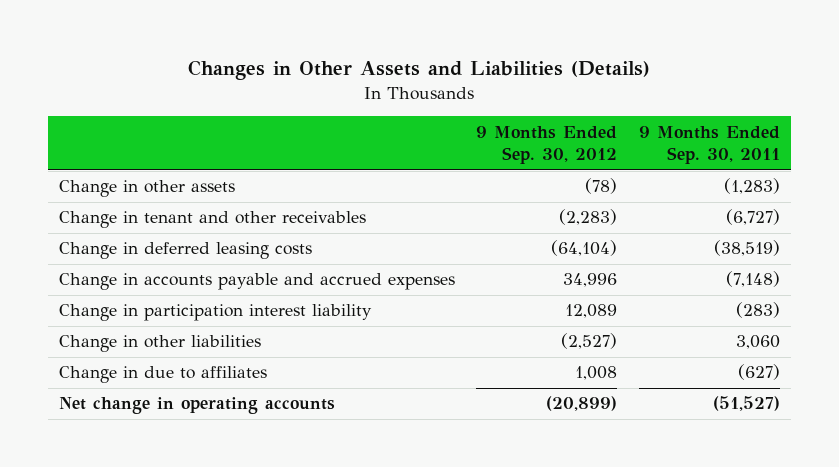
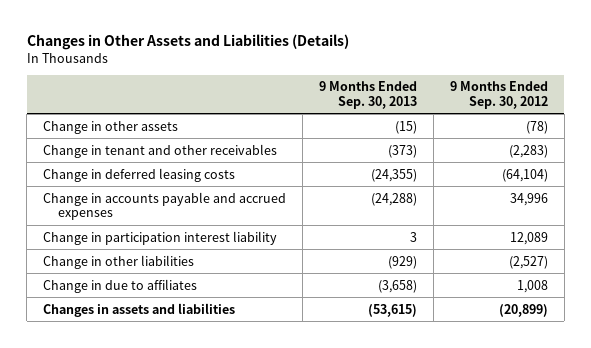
[639,125,781,165] 9 Months Ended Sep. 30, 2011 -> none
none -> [319,81,418,109] 9 Months Ended Sep. 30, 2013
[58,397,335,415] Net change in operating accounts -> [43,302,236,317] Changes in assets and liabilities

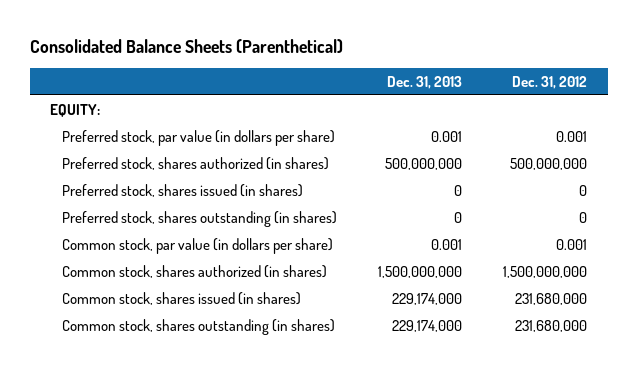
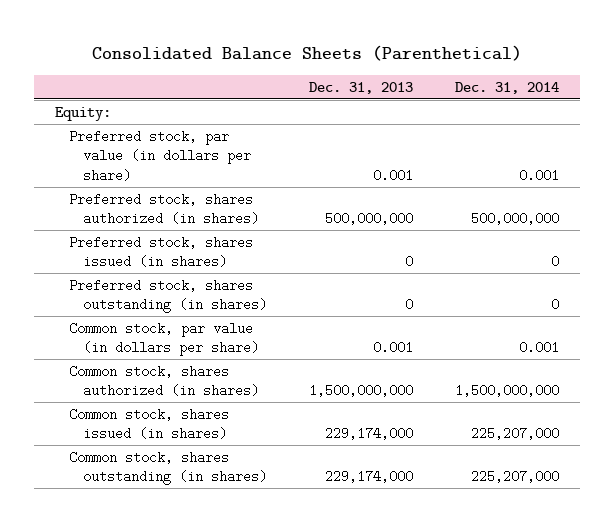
[512,75,588,89] Dec. 31, 2012 -> none
none -> [454,81,559,94] Dec. 31, 2014
[50,103,101,117] EQUITY: -> [54,106,111,121] Equity:

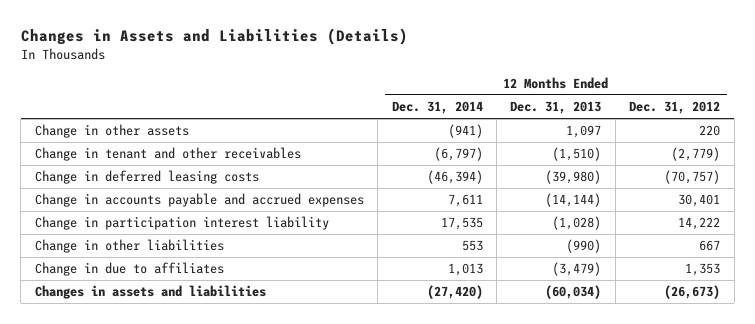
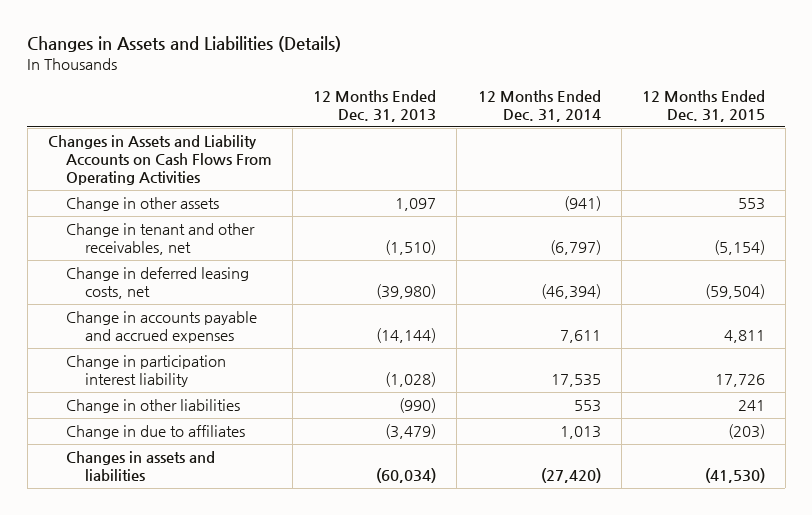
[629,101,721,115] Dec. 31, 2012 -> none
none -> [641,90,765,122] 12 Months Ended Dec. 31, 2015
none -> [47,135,273,185] Changes in Assets and Liability Accounts on Cash Flows From Operating Activities
[34,147,301,162] Change in tenant and other receivables -> [66,223,256,255] Change in tenant and other receivables, net
[34,170,259,185] Change in deferred leasing costs -> [66,267,250,299] Change in deferred leasing costs, net

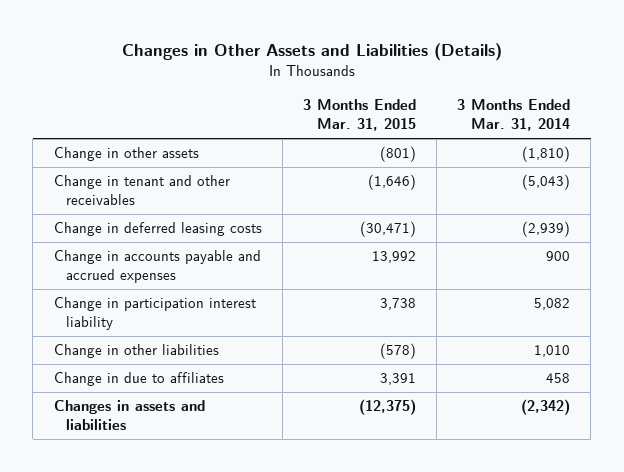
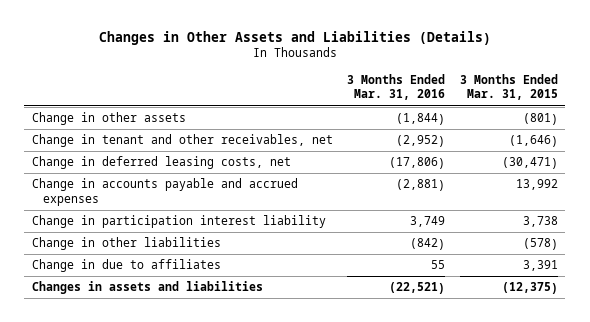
[457,99,571,132] 3 Months Ended Mar. 31, 2014 -> none
none -> [347,74,446,101] 3 Months Ended Mar. 31, 2016
[53,175,230,206] Change in tenant and other receivables -> [31,134,333,148] Change in tenant and other receivables, net
[53,222,262,237] Change in deferred leasing costs -> [31,156,291,170] Change in deferred leasing costs, net

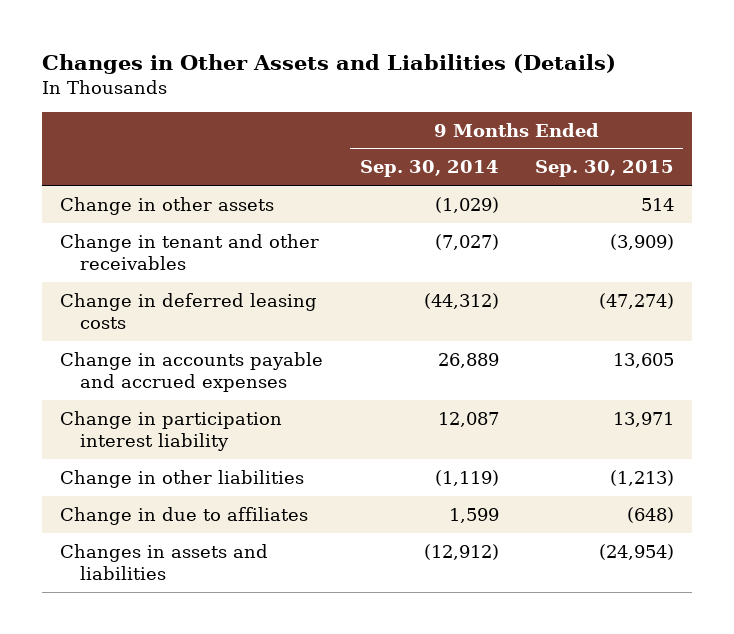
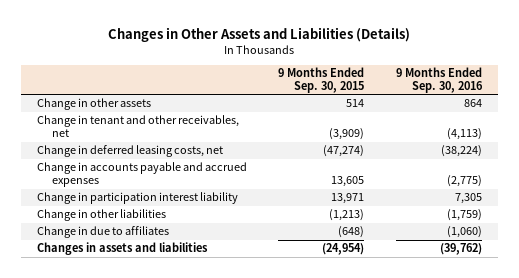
[359,160,499,178] Sep. 30, 2014 -> none
none -> [395,67,483,93] 9 Months Ended Sep. 30, 2016
[59,233,319,271] Change in tenant and other receivables -> [36,115,239,138] Change in tenant and other receivables, net
[59,292,317,330] Change in deferred leasing costs -> [36,145,223,158] Change in deferred leasing costs, net

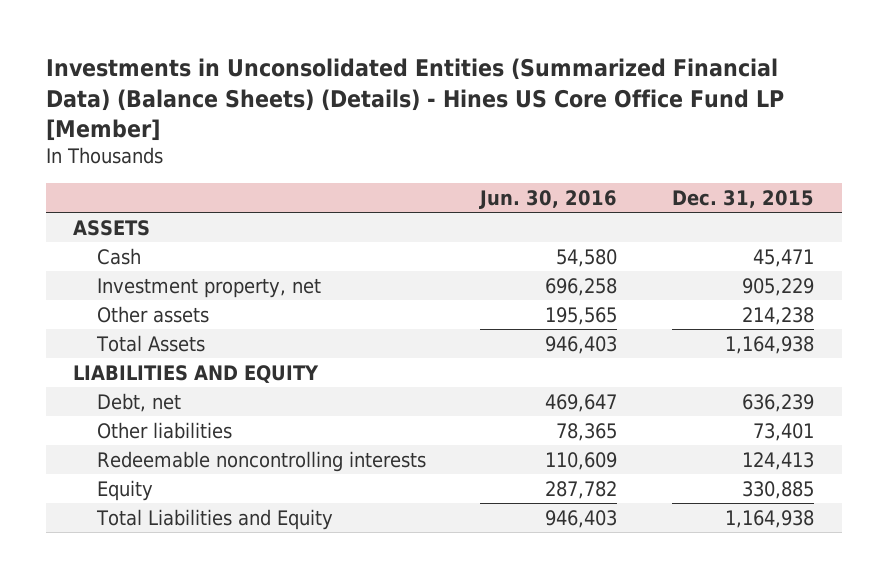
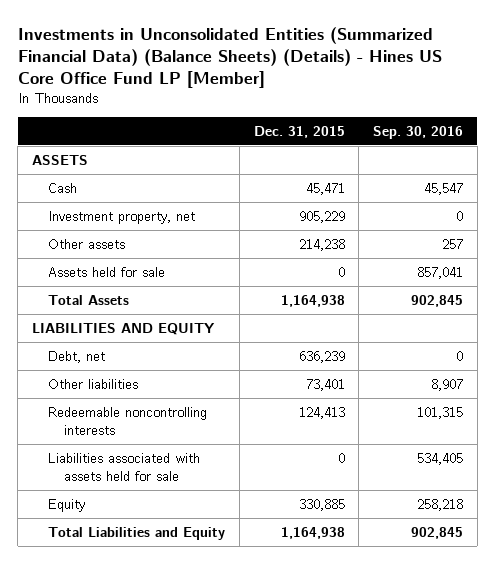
[479,189,618,209] Jun. 30, 2016 -> none
none -> [373,125,464,139] Sep. 30, 2016
none -> [47,266,165,277] Assets held for sale
none -> [47,452,200,481] Liabilities associated with assets held for sale

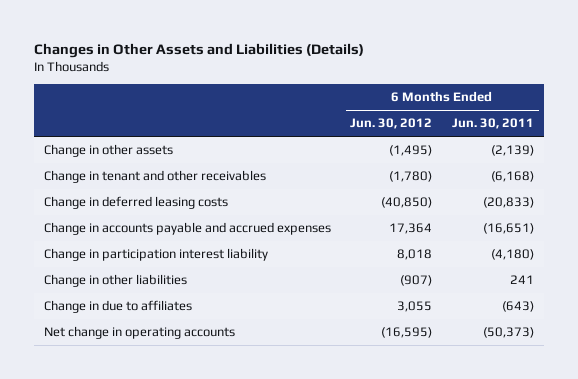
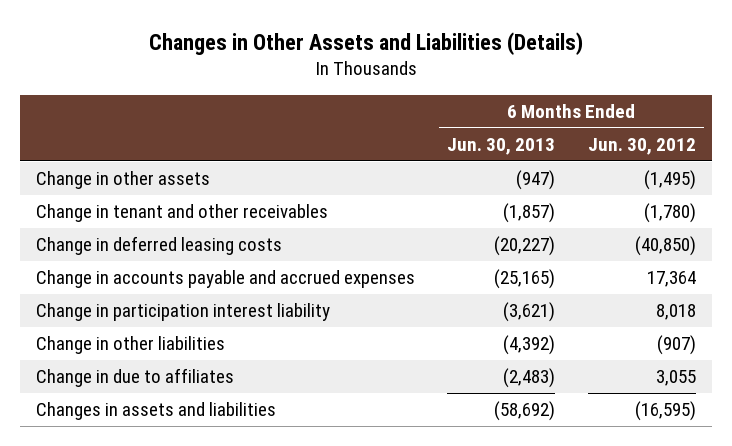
[451,118,534,130] Jun. 30, 2011 -> none
none -> [447,137,556,155] Jun. 30, 2013
[43,326,235,340] Net change in operating accounts -> [36,402,277,421] Changes in assets and liabilities

